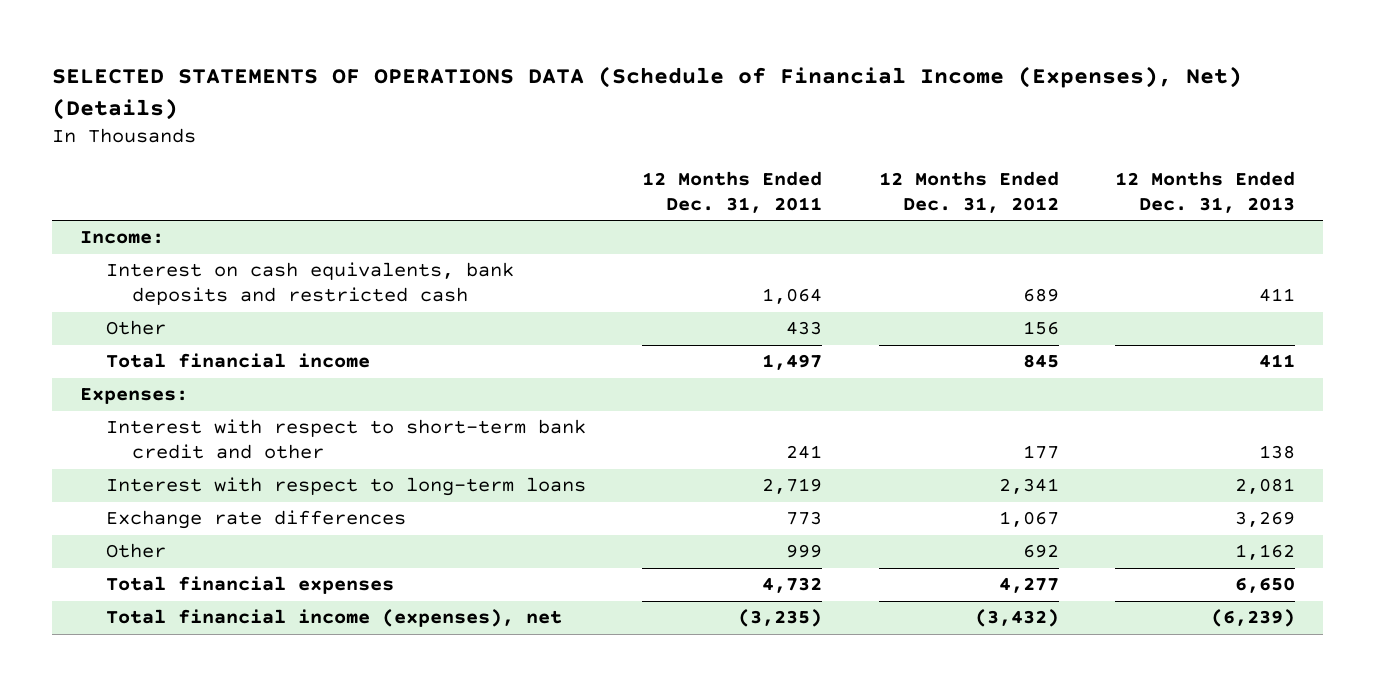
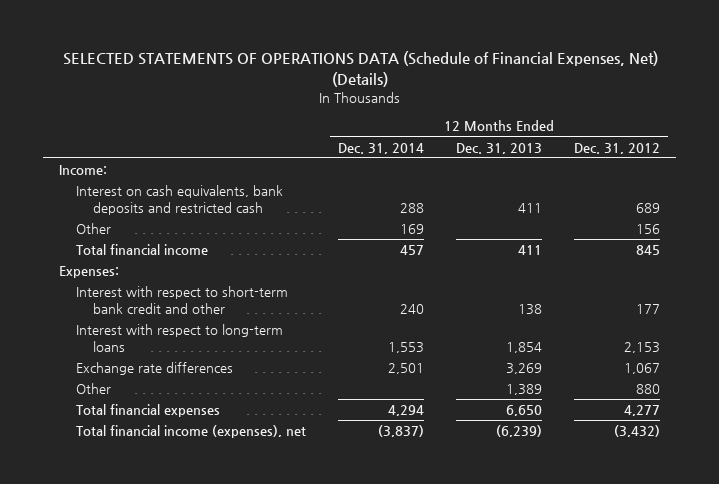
[51,66,1242,120] SELECTED STATEMENTS OF OPERATIONS DATA (Schedule of Financial Income (Expenses), Net) (Details) -> [62,51,658,88] SELECTED STATEMENTS OF OPERATIONS DATA (Schedule of Financial Expenses, Net) (Details)
[642,170,823,213] 12 Months Ended Dec. 31, 2011 -> none
none -> [337,142,424,154] Dec. 31, 2014
[998,478,1059,495] 2,341 -> [624,341,661,353] 2,153
[1234,478,1295,495] 2,081 -> [505,341,542,353] 1,854
[1022,544,1059,559] 692 -> [636,384,661,395] 880
[1234,544,1295,561] 1,162 -> [505,384,542,396] 1,389

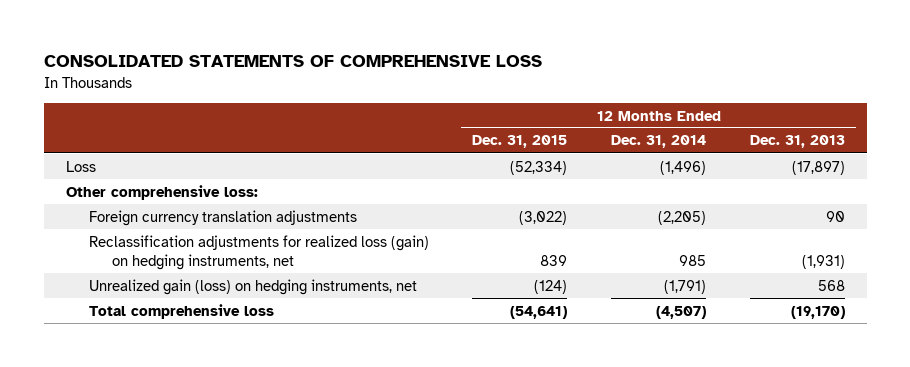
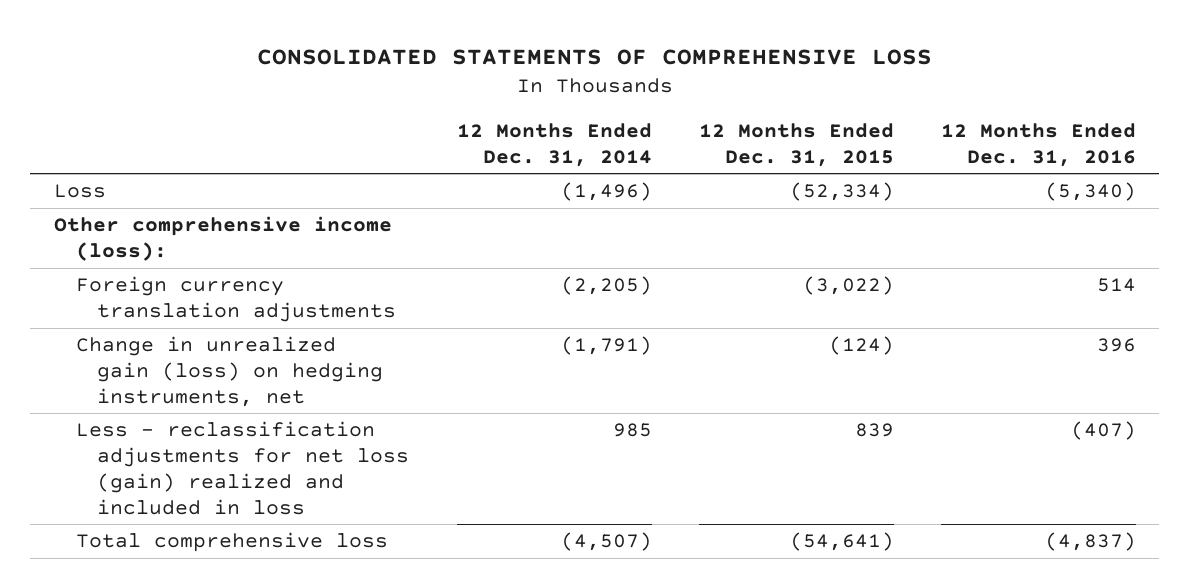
[749,135,845,149] Dec. 31, 2013 -> none
none -> [940,123,1136,167] 12 Months Ended Dec. 31, 2016
[65,184,258,200] Other comprehensive loss: -> [53,216,392,262] Other comprehensive income (loss):
[88,234,429,270] Reclassification adjustments for realized loss (gain) on hedging instruments, net -> [75,336,384,407] Change in unrealized gain (loss) on hedging instruments, net
[540,254,568,266] 839 -> [828,336,894,356] (124)
[679,254,707,266] 985 -> [560,336,652,356] (1,791)
[88,278,417,295] Unrealized gain (loss) on hedging instruments, net -> [75,421,410,515] Less - reclassification adjustments for net loss (gain) realized and included in loss
[534,279,568,294] (124) -> [854,423,894,438] 839
[664,279,707,294] (1,791) -> [612,423,652,438] 985

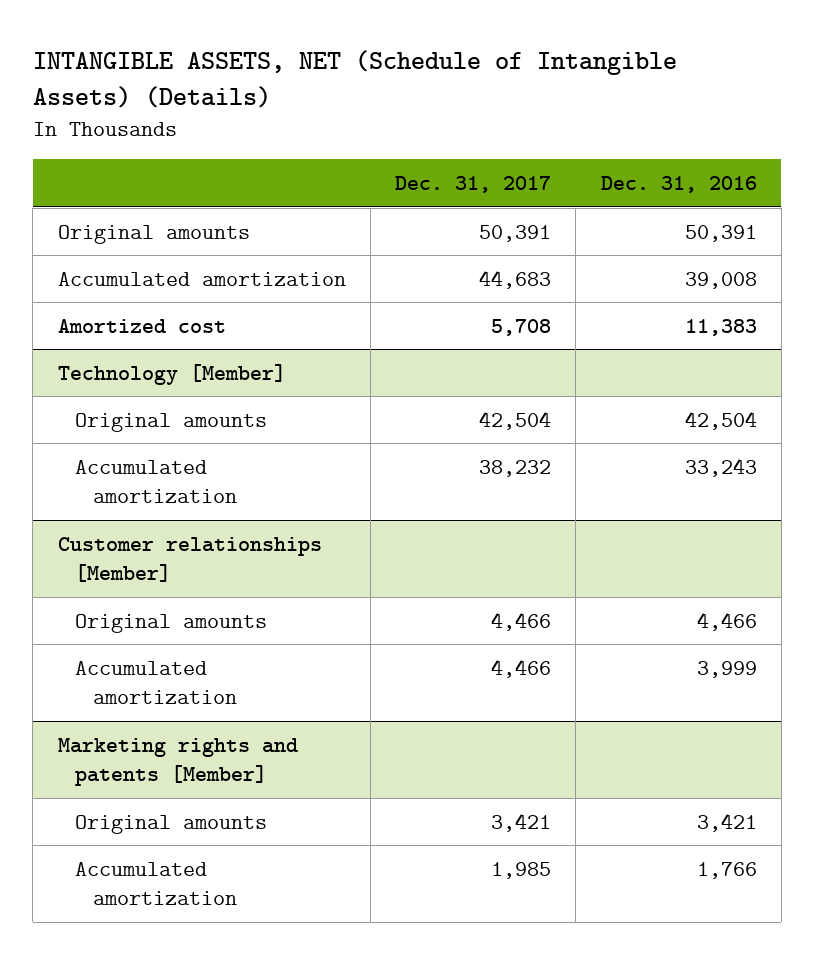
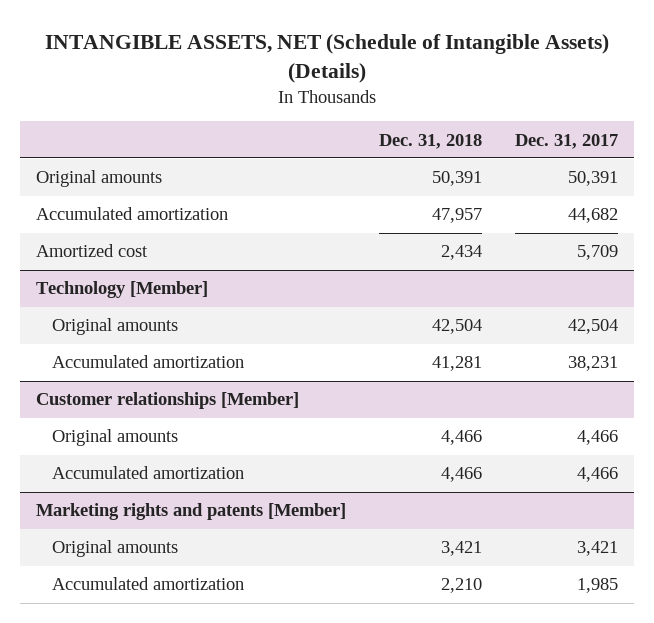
[600,175,757,193] Dec. 31, 2016 -> none
none -> [379,133,483,149] Dec. 31, 2018
[479,269,552,289] 44,683 -> [567,208,618,224] 44,682
[491,318,552,336] 5,708 -> [576,245,618,261] 5,709
[479,459,552,477] 38,232 -> [567,356,618,372] 38,231

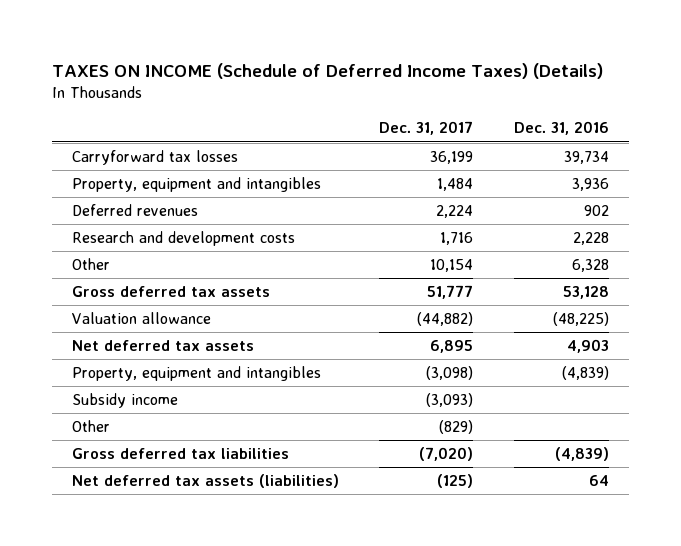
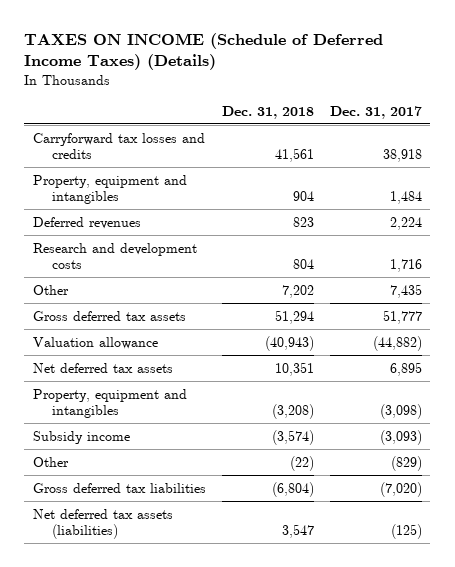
[513,121,609,136] Dec. 31, 2016 -> none
none -> [221,105,314,119] Dec. 31, 2018
[71,150,238,166] Carryforward tax losses -> [32,132,205,159] Carryforward tax losses and credits
[430,151,474,165] 36,199 -> [382,148,422,162] 38,918
[430,259,474,273] 10,154 -> [389,283,422,298] 7,435

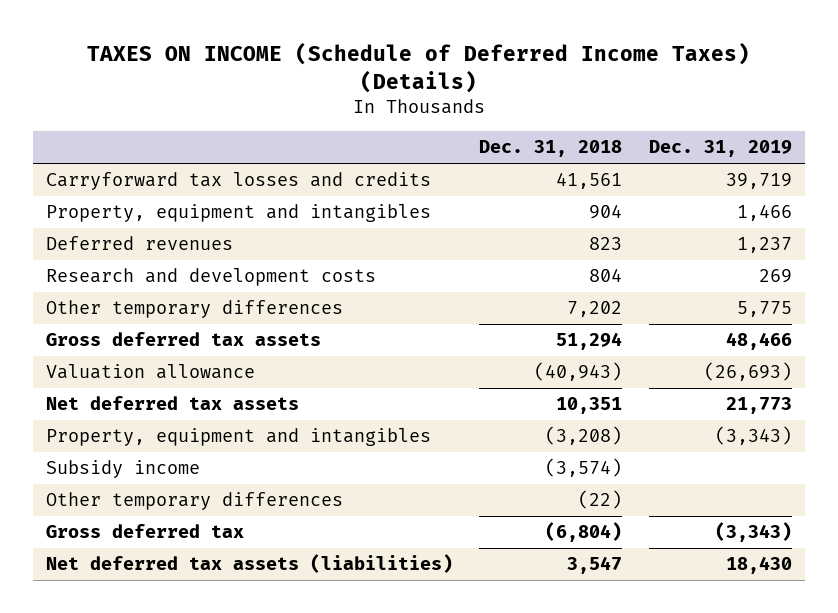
[329,105,422,119] Dec. 31, 2017 -> none
none -> [648,140,792,158] Dec. 31, 2019
[32,284,69,295] Other -> [46,300,344,319] Other temporary differences
[32,456,69,467] Other -> [46,492,344,511] Other temporary differences
[32,482,206,493] Gross deferred tax liabilities -> [46,524,245,539] Gross deferred tax

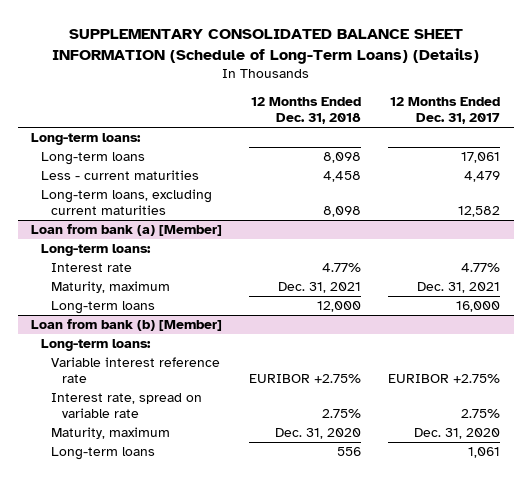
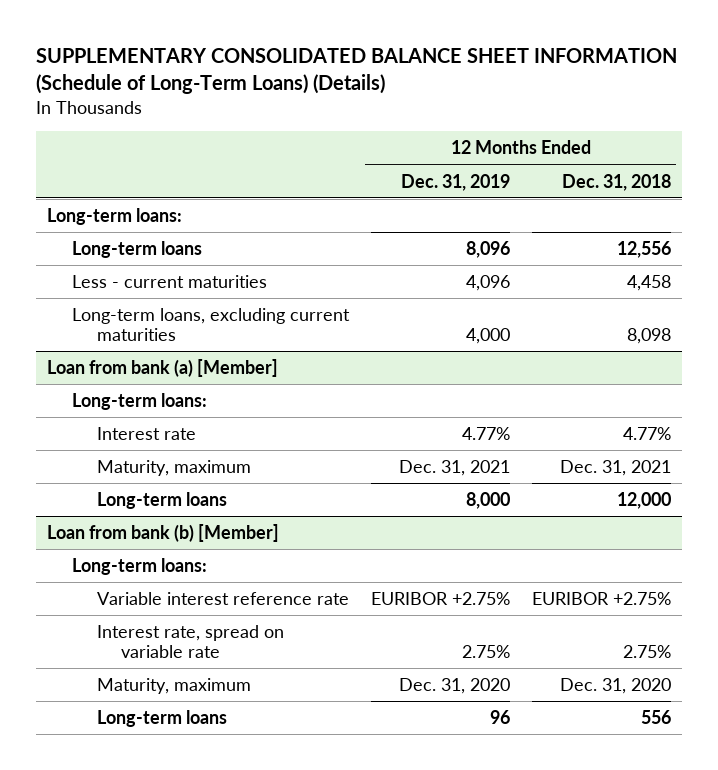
[390,97,501,125] 12 Months Ended Dec. 31, 2017 -> none
none -> [400,173,510,191] Dec. 31, 2019
[323,152,362,164] 8,098 -> [616,240,671,258] 12,556

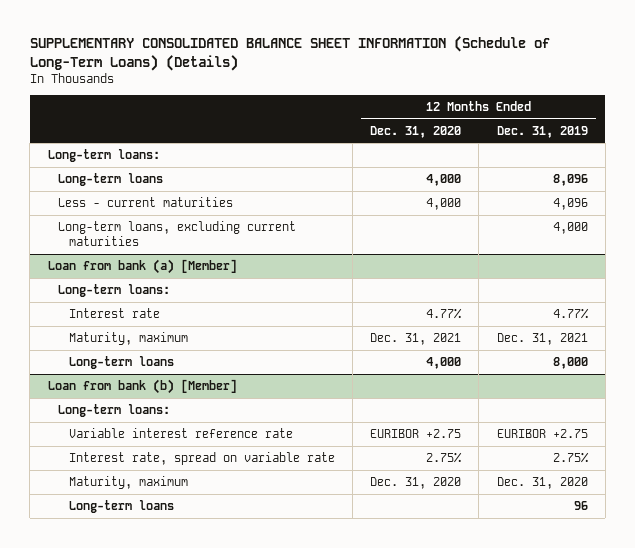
[561,173,671,191] Dec. 31, 2018 -> none
none -> [370,125,462,138] Dec. 31, 2020
[370,591,510,605] EURIBOR +2.75% -> [496,429,588,439] EURIBOR +2.75

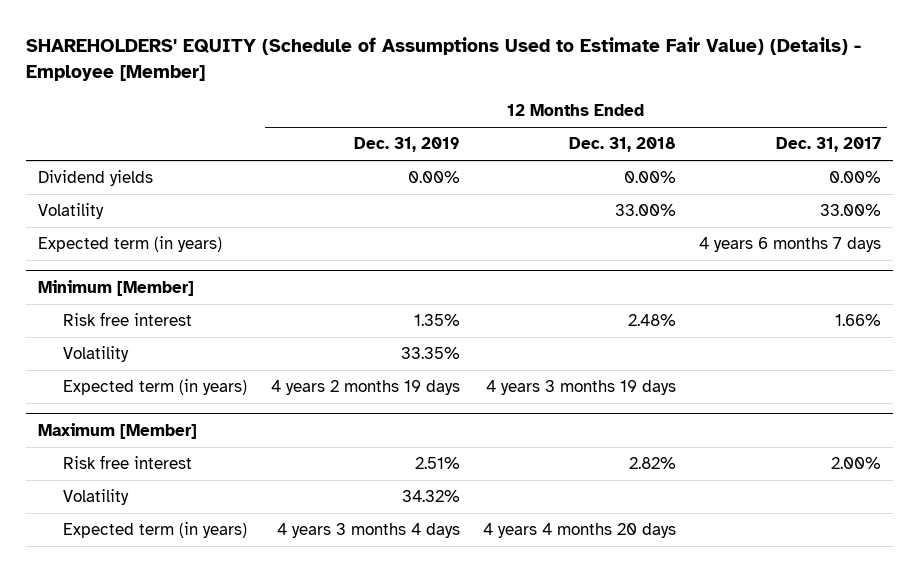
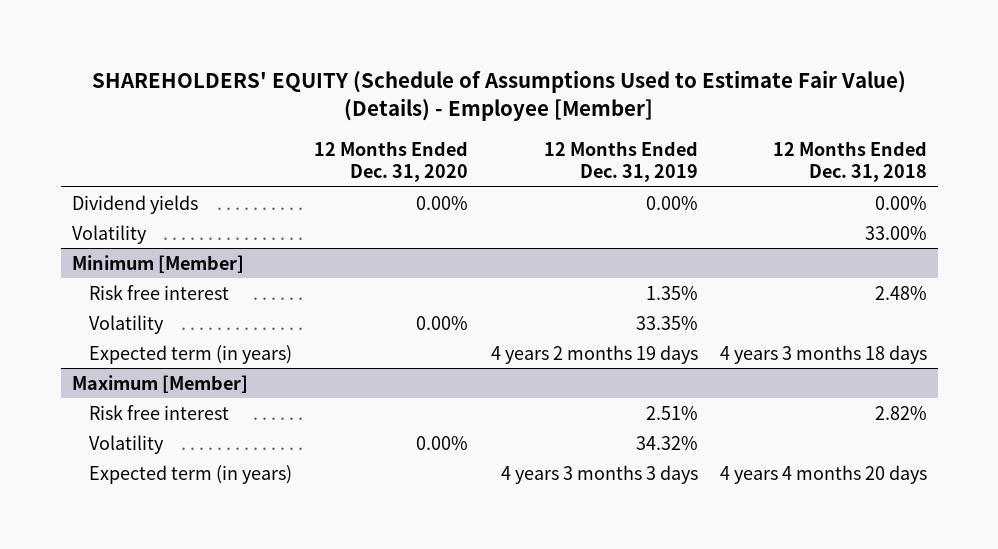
[776,137,882,153] Dec. 31, 2017 -> none
none -> [314,140,469,183] 12 Months Ended Dec. 31, 2020
[38,236,223,253] Expected term (in years) -> none
[486,380,677,396] 4 years 3 months 19 days -> [719,344,927,364] 4 years 3 months 18 days
[276,523,460,539] 4 years 3 months 4 days -> [500,464,698,484] 4 years 3 months 3 days

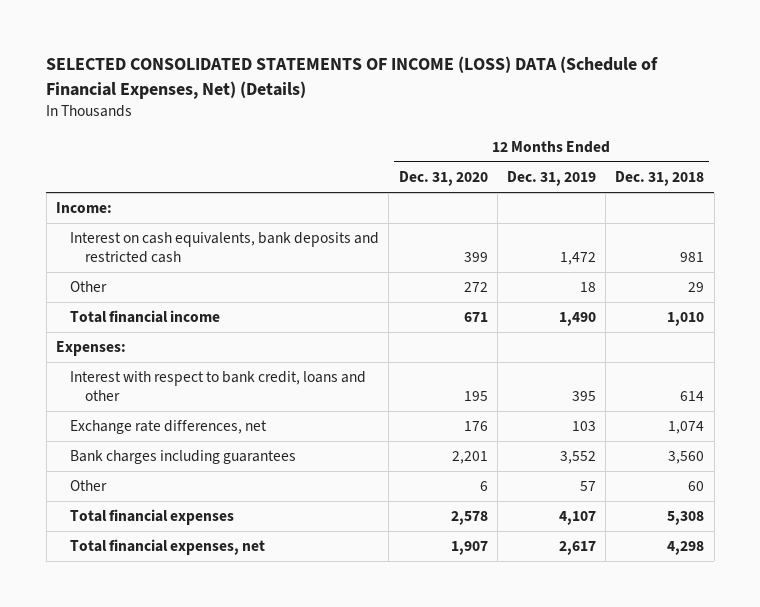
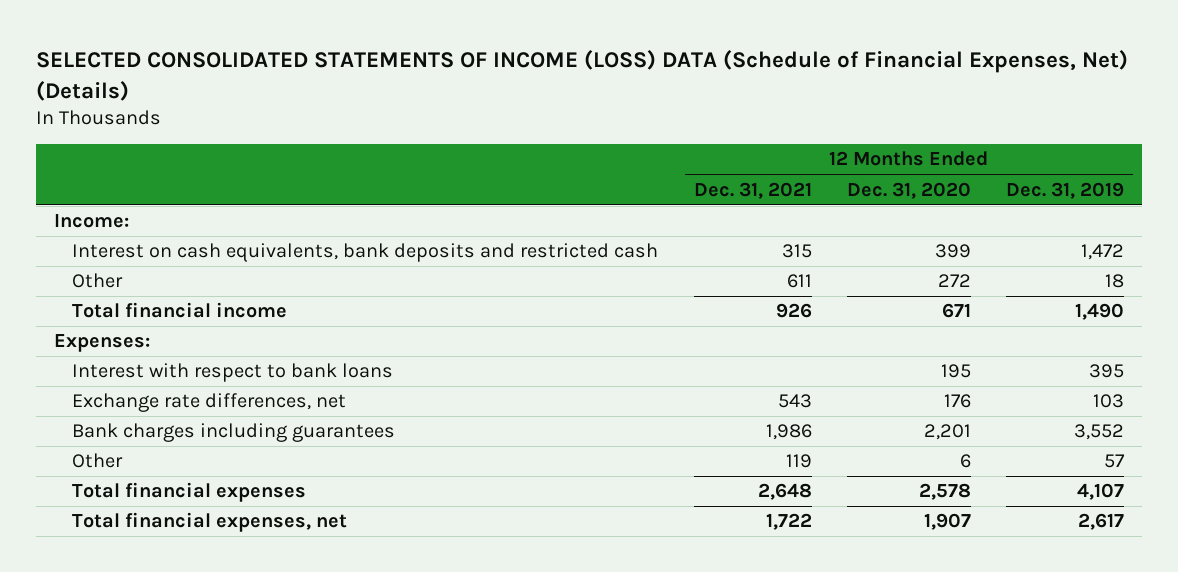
[615,171,705,187] Dec. 31, 2018 -> none
none -> [693,181,812,199] Dec. 31, 2021
[70,371,367,401] Interest with respect to bank credit, loans and other -> [72,363,394,383] Interest with respect to bank loans

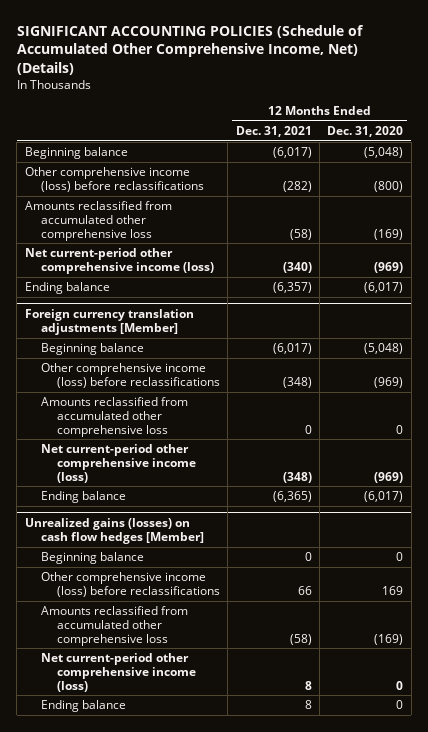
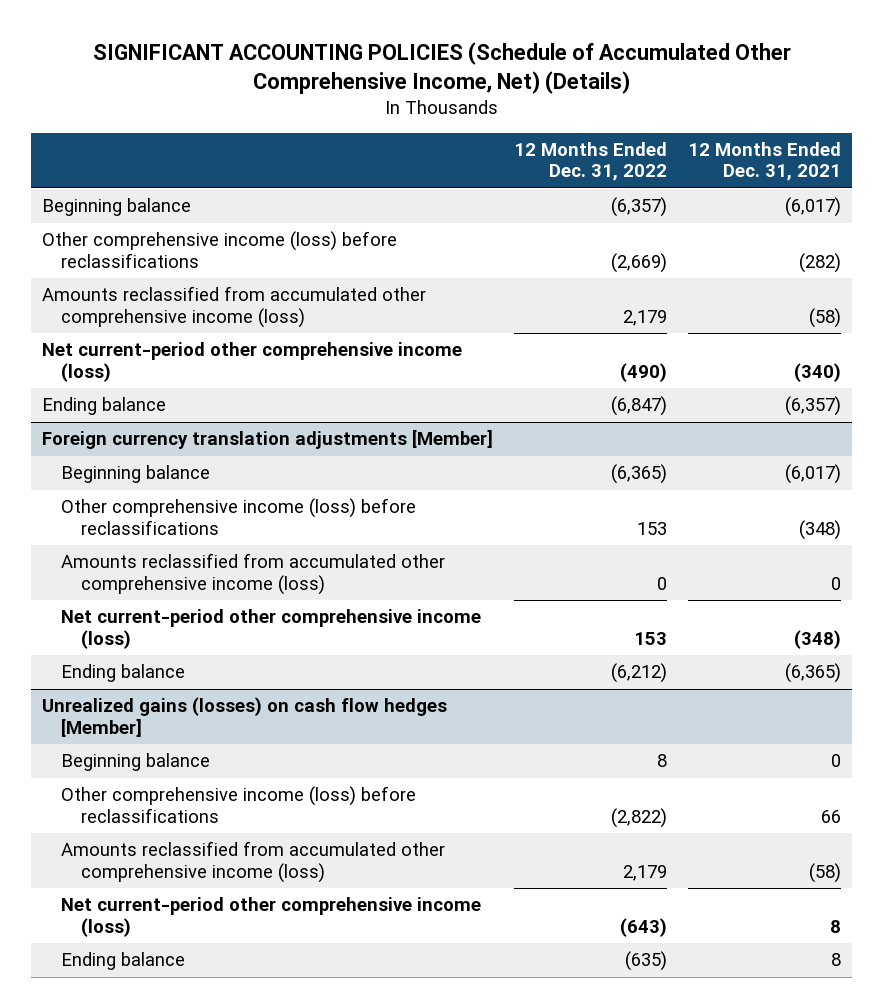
[327,126,404,138] Dec. 31, 2020 -> none
none -> [514,141,668,182] 12 Months Ended Dec. 31, 2022
[24,201,172,241] Amounts reclassified from accumulated other comprehensive loss -> [41,286,426,328] Amounts reclassified from accumulated other comprehensive income (loss)
[40,397,188,437] Amounts reclassified from accumulated other comprehensive loss -> [61,553,446,595] Amounts reclassified from accumulated other comprehensive income (loss)
[40,606,188,646] Amounts reclassified from accumulated other comprehensive loss -> [61,841,446,883] Amounts reclassified from accumulated other comprehensive income (loss)

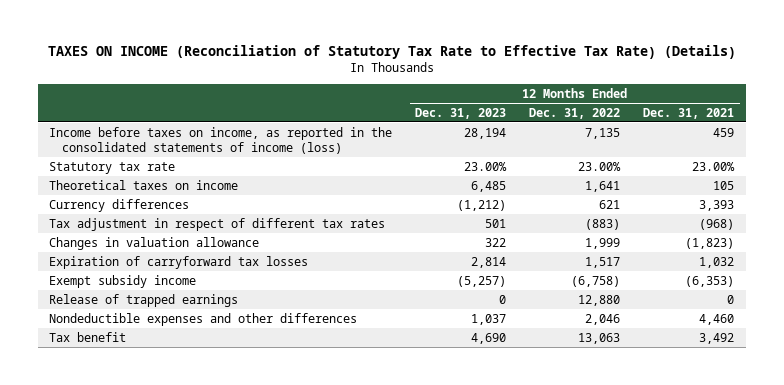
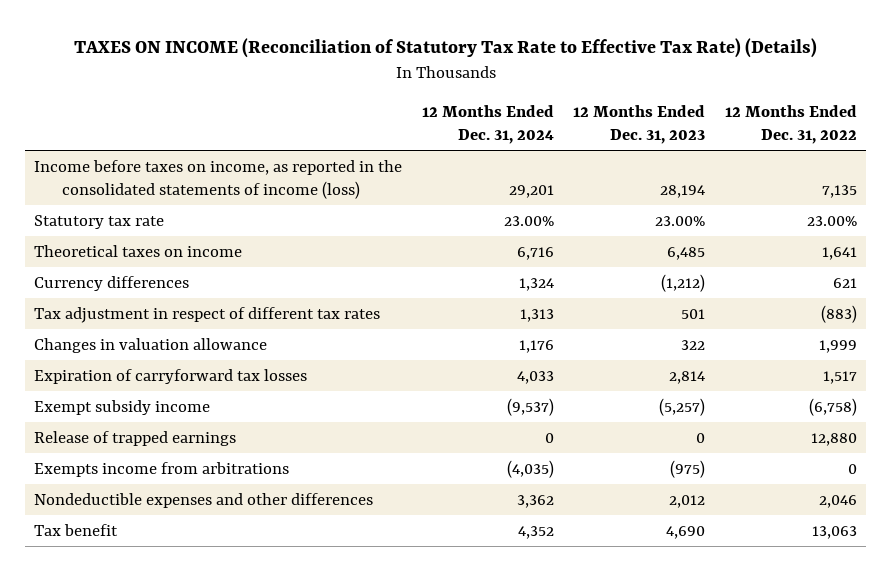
[643,107,735,119] Dec. 31, 2021 -> none
none -> [421,105,554,145] 12 Months Ended Dec. 31, 2024
none -> [34,461,290,477] Exempts income from arbitrations
[471,313,507,325] 1,037 -> [669,494,706,508] 2,012

